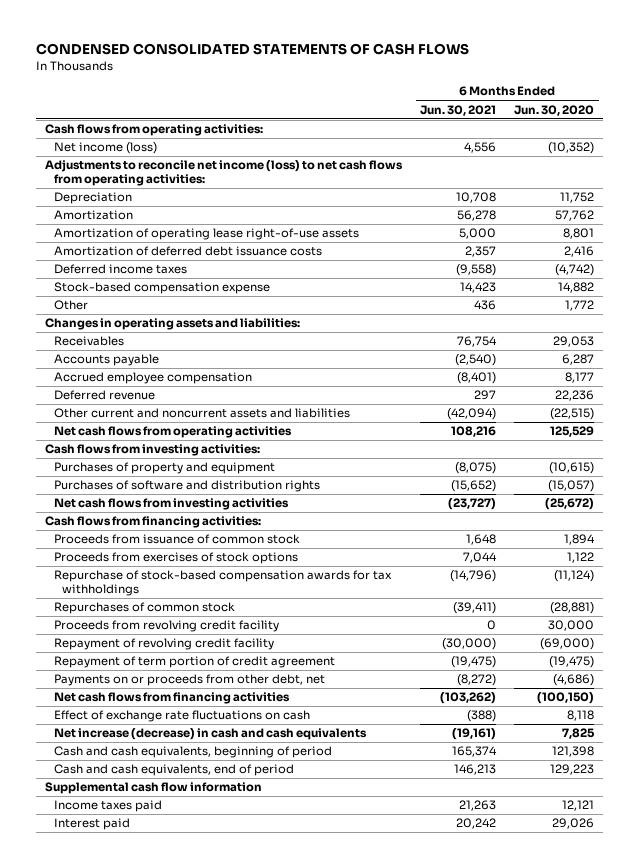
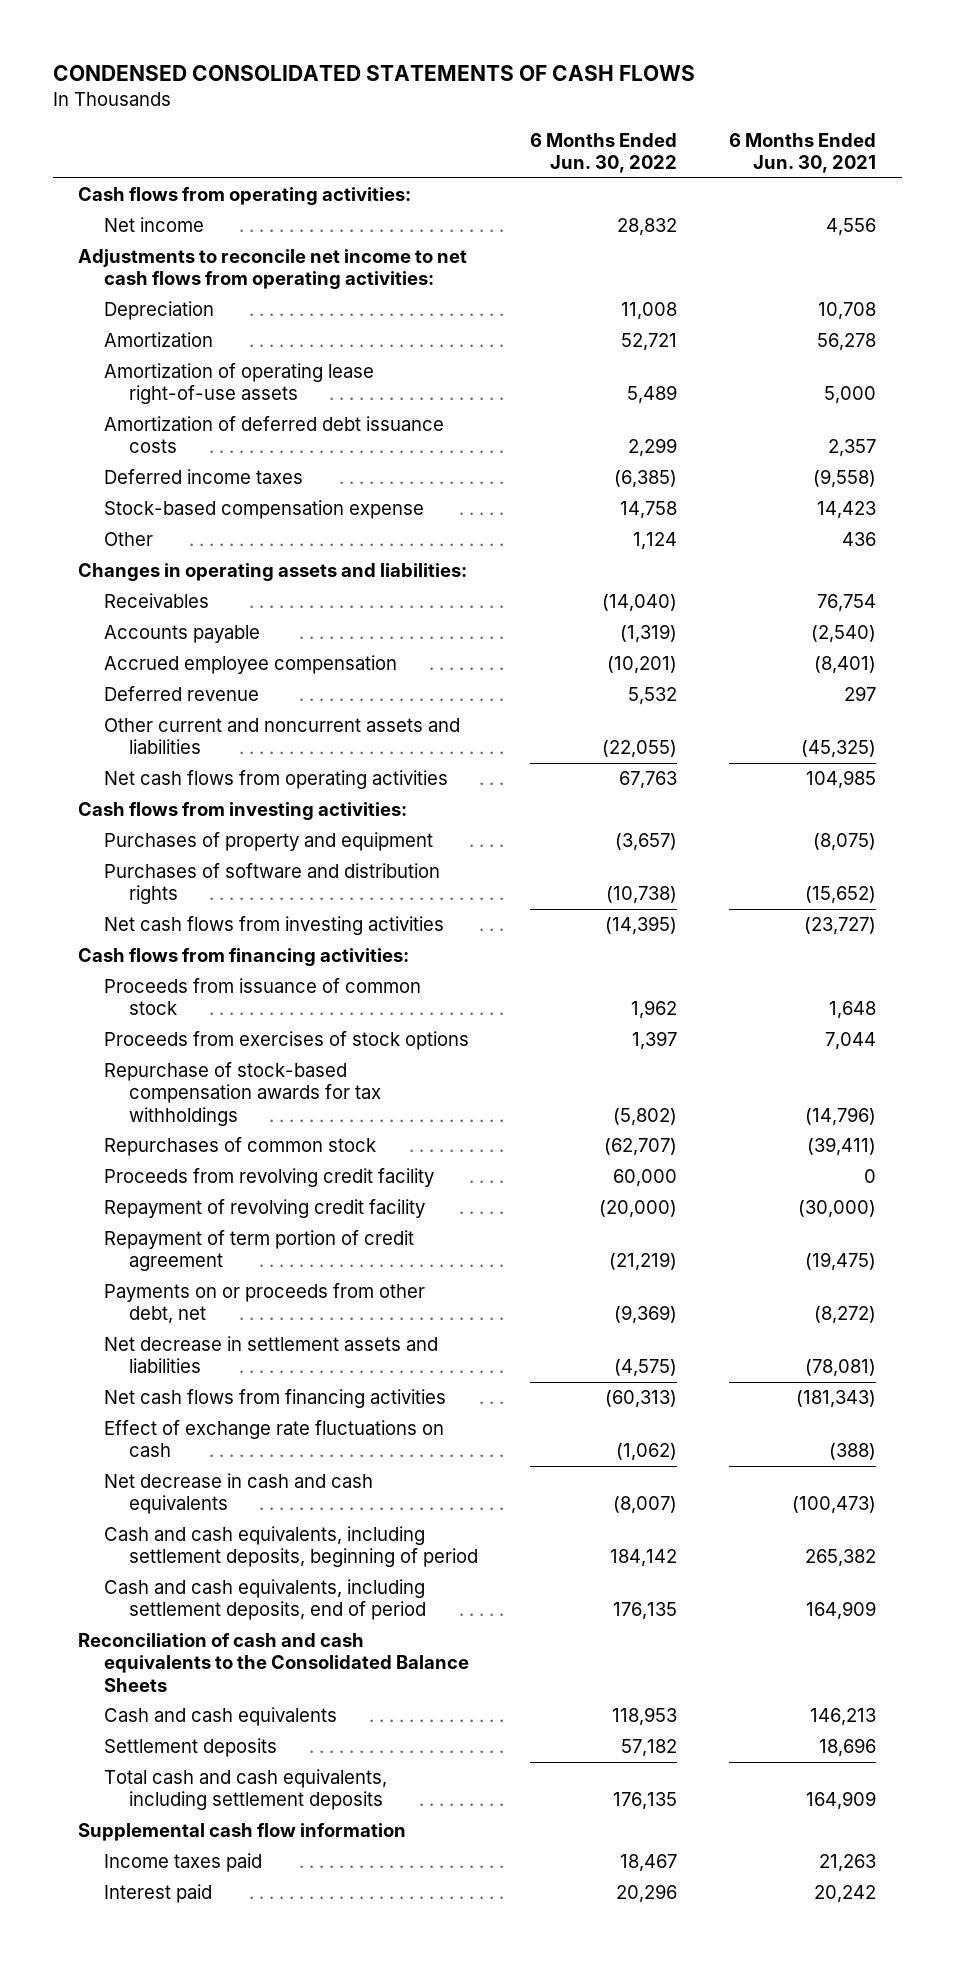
[514,104,595,116] Jun. 30, 2020 -> none
none -> [530,132,678,173] 6 Months Ended Jun. 30, 2022
[53,142,157,155] Net income (loss) -> [103,217,204,233] Net income
[45,160,404,187] Adjustments to reconcile net income (loss) to net cash flows from operating activities: -> [78,249,468,290] Adjustments to reconcile net income to net cash flows from operating activities:
[447,408,497,421] (42,094) -> [800,740,876,759] (45,325)
[451,426,497,438] 108,216 -> [805,770,876,790] 104,985
none -> [103,1336,438,1374] Net decrease in settlement assets and liabilities
[440,692,497,705] (103,262) -> [795,1390,876,1409] (181,343)
[53,728,367,741] Net increase (decrease) in cash and cash equivalents -> [103,1473,373,1515] Net decrease in cash and cash equivalents
[452,728,497,741] (19,161) -> [791,1496,876,1515] (100,473)
[53,746,332,759] Cash and cash equivalents, beginning of period -> [103,1526,479,1568] Cash and cash equivalents, including settlement deposits, beginning of period
[452,746,498,758] 165,374 -> [804,1549,876,1568] 265,382
[53,764,294,777] Cash and cash equivalents, end of period -> [103,1579,427,1621] Cash and cash equivalents, including settlement deposits, end of period
[454,764,497,776] 146,213 -> [805,1601,876,1621] 164,909
none -> [78,1633,469,1692] Reconciliation of cash and cash equivalents to the Consolidated Balance Sheets
none -> [103,1707,337,1727] Cash and cash equivalents
none -> [103,1738,277,1758] Settlement deposits
none -> [103,1769,387,1811] Total cash and cash equivalents, including settlement deposits

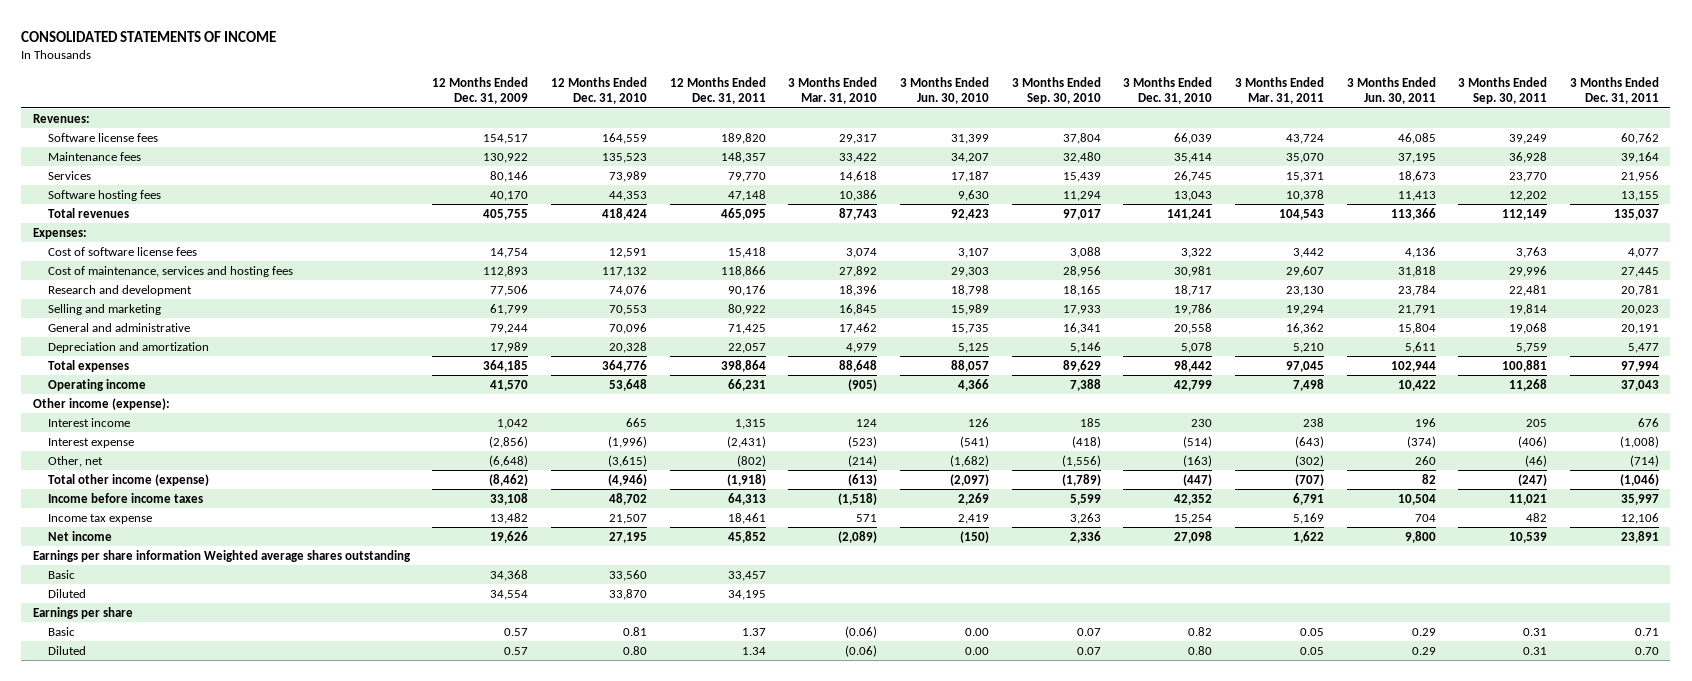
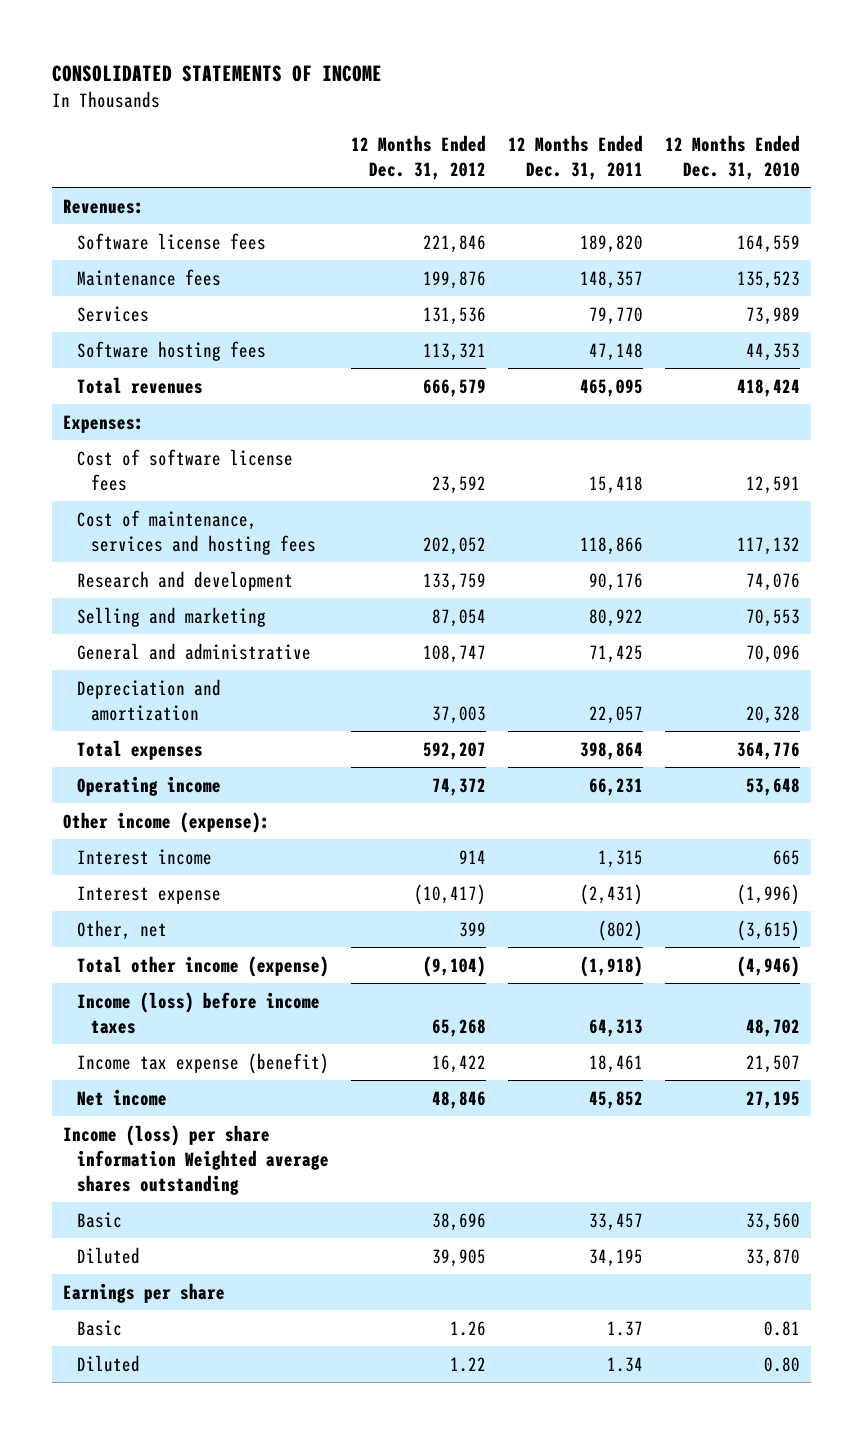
[432,76,529,105] 12 Months Ended Dec. 31, 2009 -> none
[788,76,878,105] 3 Months Ended Mar. 31, 2010 -> none
[900,76,990,105] 3 Months Ended Jun. 30, 2010 -> none
[1011,76,1101,105] 3 Months Ended Sep. 30, 2010 -> none
[1123,76,1213,105] 3 Months Ended Dec. 31, 2010 -> none
[1235,76,1325,105] 3 Months Ended Mar. 31, 2011 -> none
[1346,76,1436,105] 3 Months Ended Jun. 30, 2011 -> none
[1458,76,1548,105] 3 Months Ended Sep. 30, 2011 -> none
[1570,76,1660,105] 3 Months Ended Dec. 31, 2011 -> none
none -> [350,135,486,181] 12 Months Ended Dec. 31, 2012
[47,492,203,503] Income before income taxes -> [76,991,320,1034] Income (loss) before income taxes
[47,513,152,524] Income tax expense -> [76,1052,329,1074] Income tax expense (benefit)
[32,549,411,562] Earnings per share information Weighted average shares outstanding -> [62,1124,329,1195] Income (loss) per share information Weighted average shares outstanding

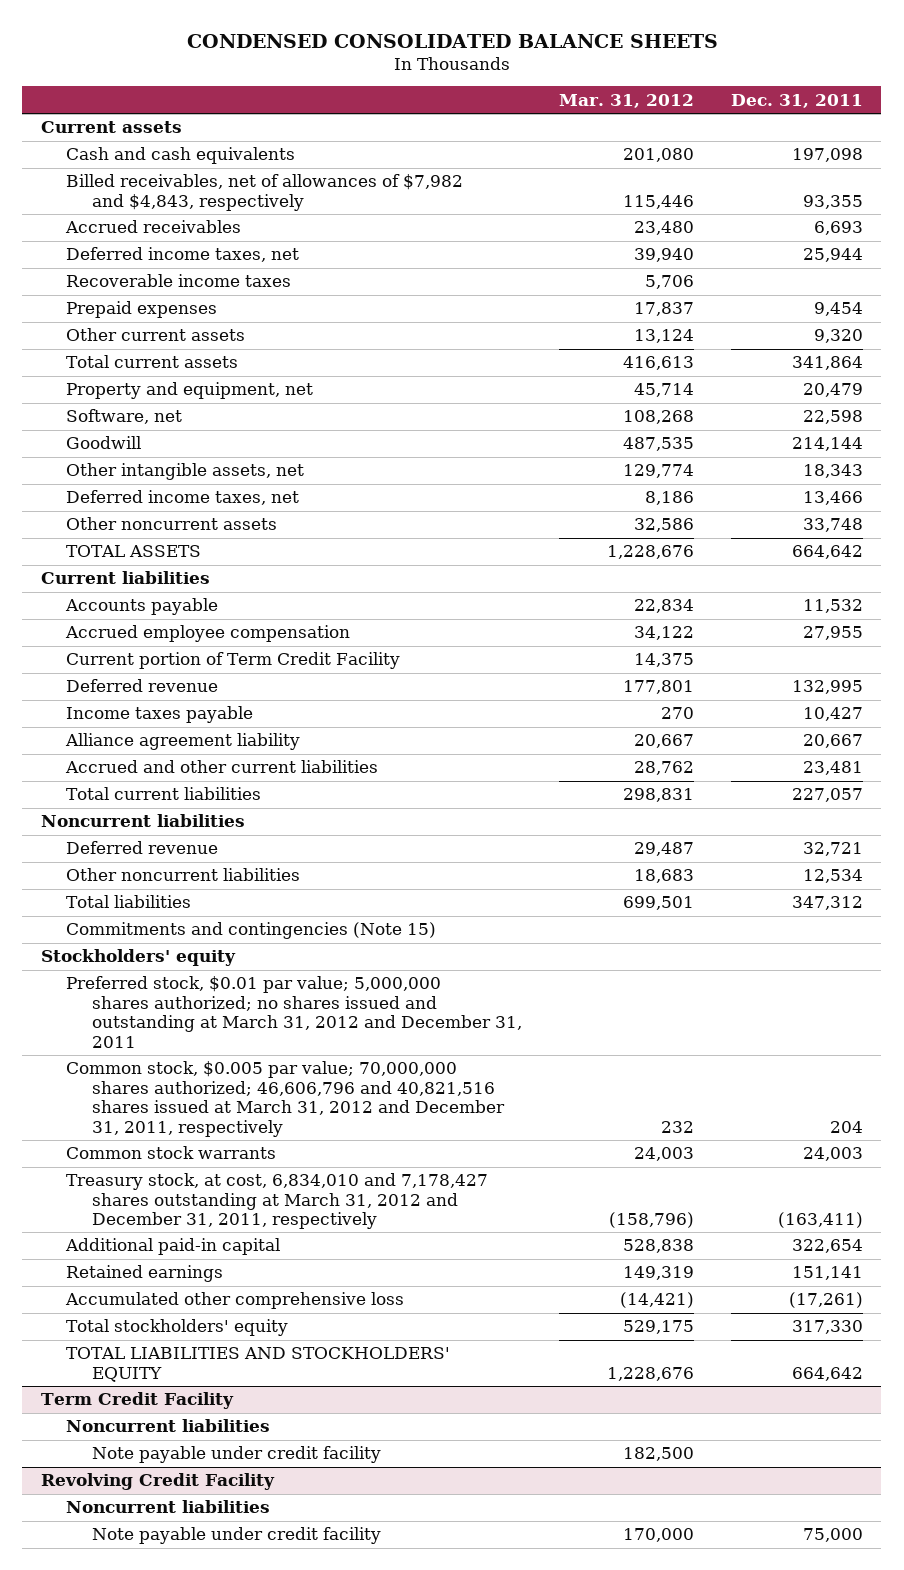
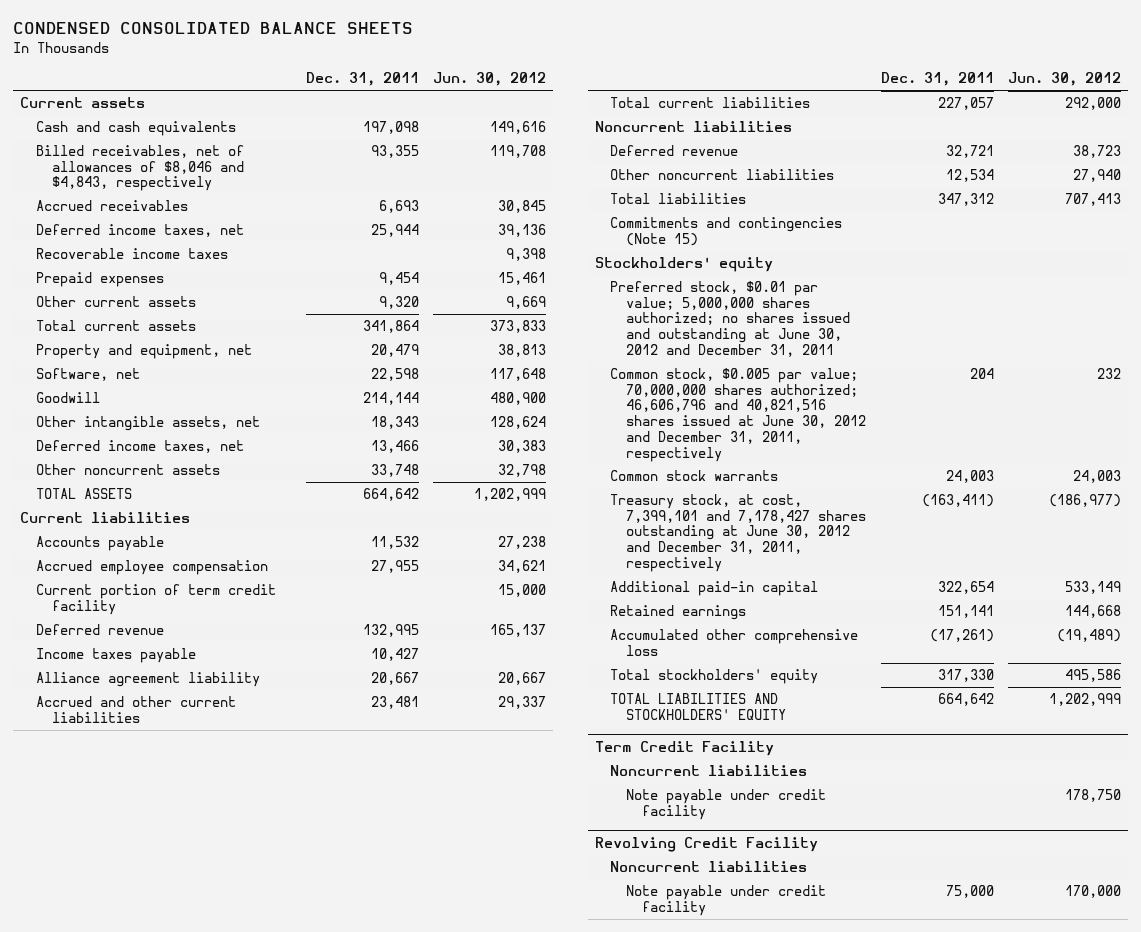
[558,93,694,108] Mar. 31, 2012 -> none
none -> [433,72,547,87] Jun. 30, 2012
[66,174,464,211] Billed receivables, net of allowances of $7,982 and $4,843, respectively -> [35,145,244,192] Billed receivables, net of allowances of $8,046 and $4,843, respectively
[66,652,401,670] Current portion of Term Credit Facility -> [35,584,276,615] Current portion of term credit facility
[66,976,522,1048] Preferred stock, $0.01 par value; 5,000,000 shares authorized; no shares issued and outstanding at March 31, 2012 and December 31, 2011 -> [610,281,851,357] Preferred stock, $0.01 par value; 5,000,000 shares authorized; no shares issued and outstanding at June 30, 2012 and December 31, 2011
[66,1061,505,1137] Common stock, $0.005 par value; 70,000,000 shares authorized; 46,606,796 and 40,821,516 shares issued at March 31, 2012 and December 31, 2011, respectively -> [610,368,867,462] Common stock, $0.005 par value; 70,000,000 shares authorized; 46,606,796 and 40,821,516 shares issued at June 30, 2012 and December 31, 2011, respectively
[66,1173,489,1230] Treasury stock, at cost, 6,834,010 and 7,178,427 shares outstanding at March 31, 2012 and December 31, 2011, respectively -> [610,494,867,572] Treasury stock, at cost, 7,399,101 and 7,178,427 shares outstanding at June 30, 2012 and December 31, 2011, respectively

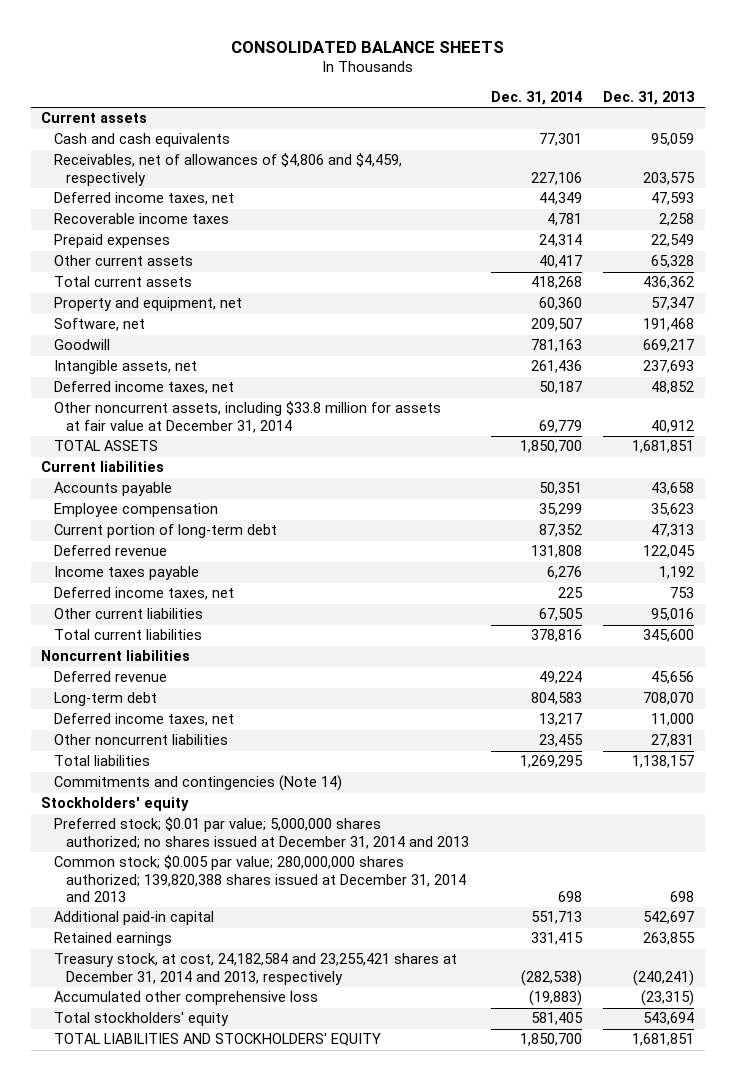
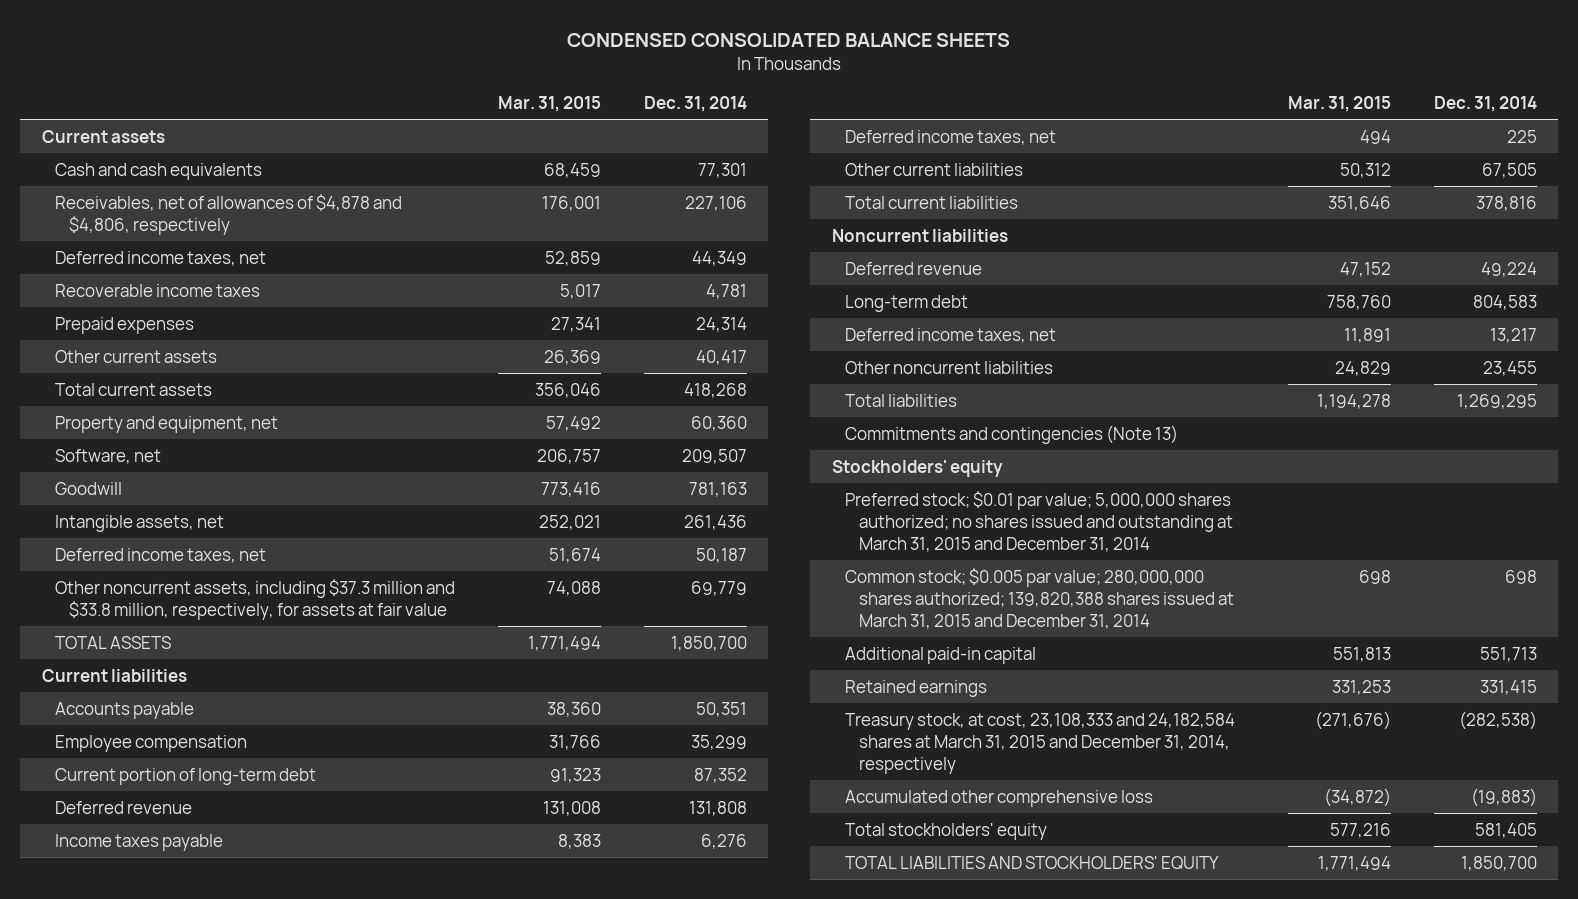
[230,40,504,53] CONSOLIDATED BALANCE SHEETS -> [567,32,1011,47] CONDENSED CONSOLIDATED BALANCE SHEETS
[603,90,696,105] Dec. 31, 2013 -> none
none -> [497,96,601,113] Mar. 31, 2015
[53,153,402,186] Receivables, net of allowances of $4,806 and $4,459, respectively -> [55,193,403,235] Receivables, net of allowances of $4,878 and $4,806, respectively
[53,401,441,433] Other noncurrent assets, including $33.8 million for assets at fair value at December 31, 2014 -> [55,578,456,620] Other noncurrent assets, including $37.3 million and $33.8 million, respectively, for assets at fair value
[53,775,342,792] Commitments and contingencies (Note 14) -> [845,424,1179,444] Commitments and contingencies (Note 13)
[53,817,470,849] Preferred stock; $0.01 par value; 5,000,000 shares authorized; no shares issued at December 31, 2014 and 2013 -> [845,490,1233,552] Preferred stock; $0.01 par value; 5,000,000 shares authorized; no shares issued and outstanding at March 31, 2015 and December 31, 2014
[53,855,467,902] Common stock; $0.005 par value; 280,000,000 shares authorized; 139,820,388 shares issued at December 31, 2014 and 2013 -> [845,567,1234,629] Common stock; $0.005 par value; 280,000,000 shares authorized; 139,820,388 shares issued at March 31, 2015 and December 31, 2014
[53,953,457,985] Treasury stock, at cost, 24,182,584 and 23,255,421 shares at December 31, 2014 and 2013, respectively -> [845,712,1236,774] Treasury stock, at cost, 23,108,333 and 24,182,584 shares at March 31, 2015 and December 31, 2014, respectively

